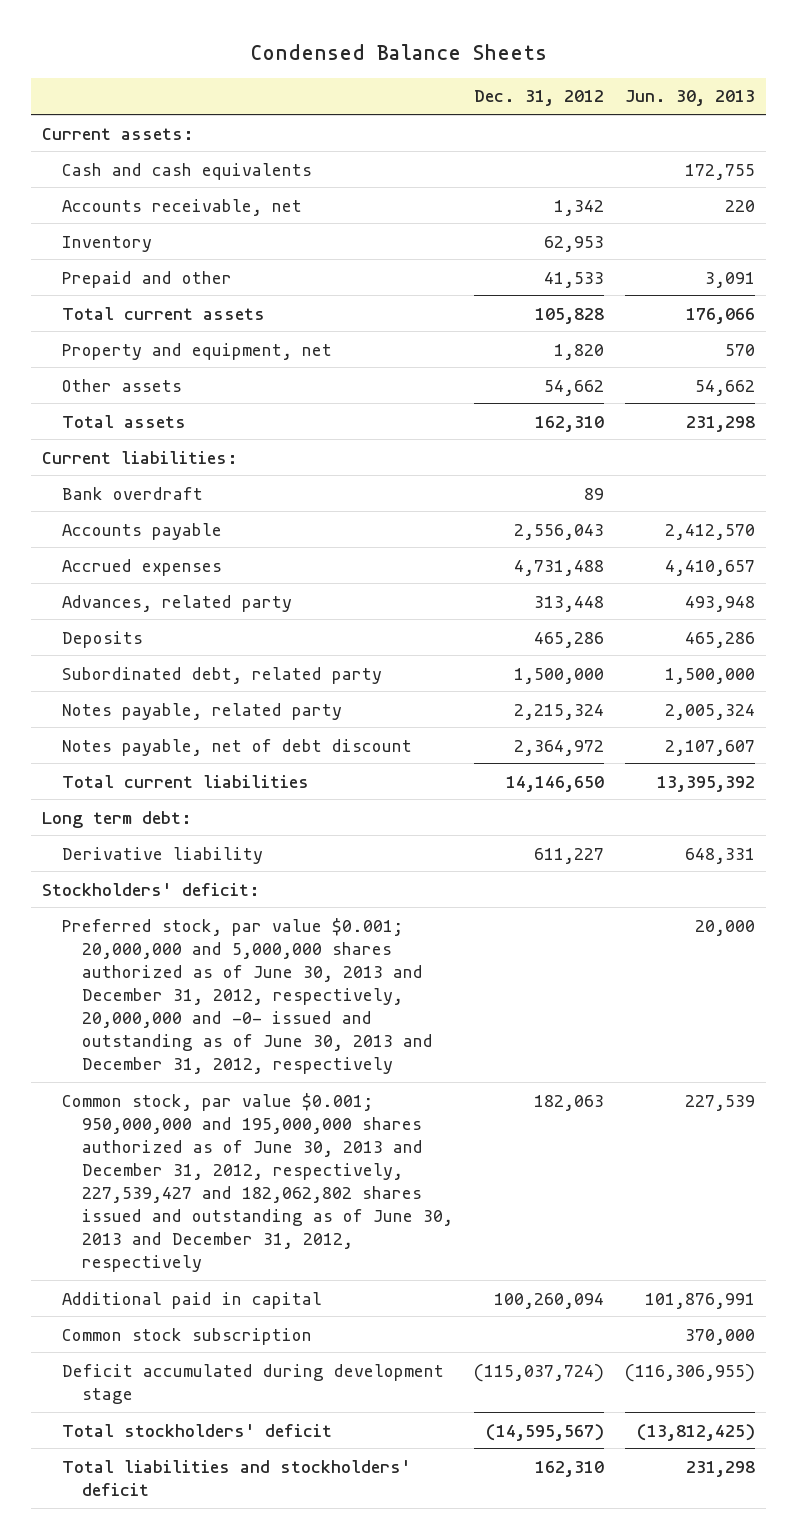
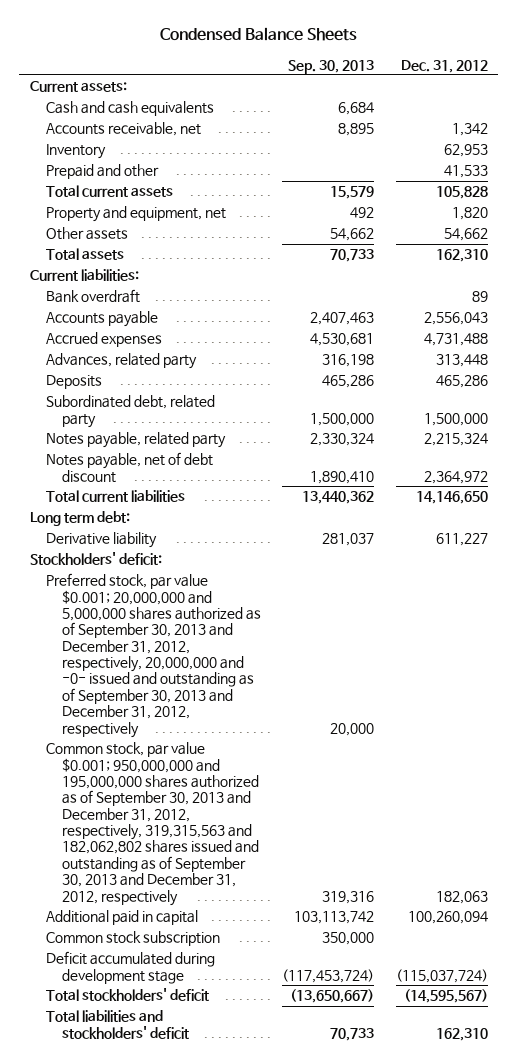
[625,90,756,107] Jun. 30, 2013 -> none
none -> [288,59,375,74] Sep. 30, 2013
[62,917,434,1075] Preferred stock, par value $0.001; 20,000,000 and 5,000,000 shares authorized as of June 30, 2013 and December 31, 2012, respectively, 20,000,000 and -0- issued and outstanding as of June 30, 2013 and December 31, 2012, respectively -> [45,573,261,738] Preferred stock, par value $0.001; 20,000,000 and 5,000,000 shares authorized as of September 30, 2013 and December 31, 2012, respectively, 20,000,000 and -0- issued and outstanding as of September 30, 2013 and December 31, 2012, respectively
[62,1092,454,1273] Common stock, par value $0.001; 950,000,000 and 195,000,000 shares authorized as of June 30, 2013 and December 31, 2012, respectively, 227,539,427 and 182,062,802 shares issued and outstanding as of June 30, 2013 and December 31, 2012, respectively -> [45,742,259,906] Common stock, par value $0.001; 950,000,000 and 195,000,000 shares authorized as of September 30, 2013 and December 31, 2012, respectively, 319,315,563 and 182,062,802 shares issued and outstanding as of September 30, 2013 and December 31, 2012, respectively

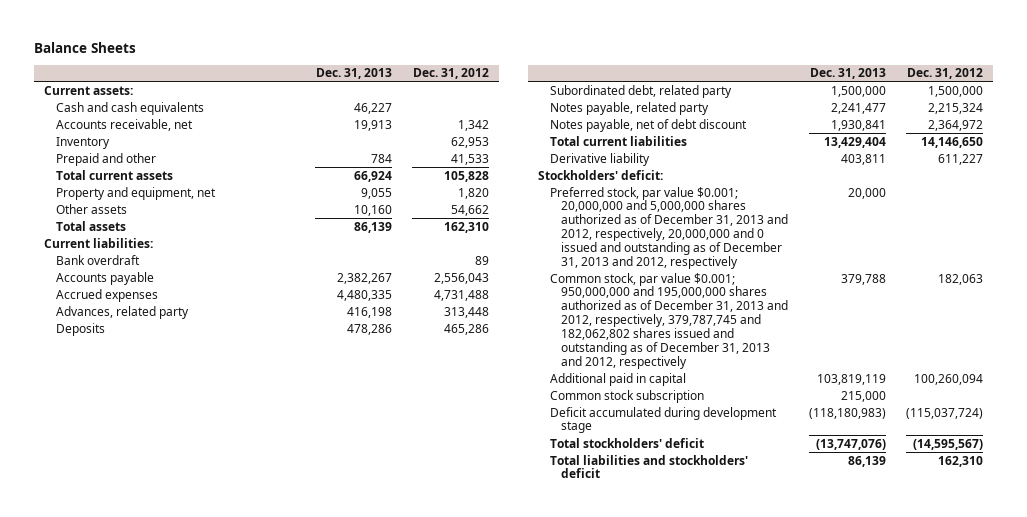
[159,27,357,42] Condensed Balance Sheets -> [34,41,137,53] Balance Sheets
[288,59,375,74] Sep. 30, 2013 -> none
none -> [315,68,392,80] Dec. 31, 2013
[29,511,130,527] Long term debt: -> none
[45,573,261,738] Preferred stock, par value $0.001; 20,000,000 and 5,000,000 shares authorized as of September 30, 2013 and December 31, 2012, respectively, 20,000,000 and -0- issued and outstanding as of September 30, 2013 and December 31, 2012, respectively -> [549,186,789,269] Preferred stock, par value $0.001; 20,000,000 and 5,000,000 shares authorized as of December 31, 2013 and 2012, respectively, 20,000,000 and 0 issued and outstanding as of December 31, 2013 and 2012, respectively
[45,742,259,906] Common stock, par value $0.001; 950,000,000 and 195,000,000 shares authorized as of September 30, 2013 and December 31, 2012, respectively, 319,315,563 and 182,062,802 shares issued and outstanding as of September 30, 2013 and December 31, 2012, respectively -> [549,272,789,369] Common stock, par value $0.001; 950,000,000 and 195,000,000 shares authorized as of December 31, 2013 and 2012, respectively, 379,787,745 and 182,062,802 shares issued and outstanding as of December 31, 2013 and 2012, respectively

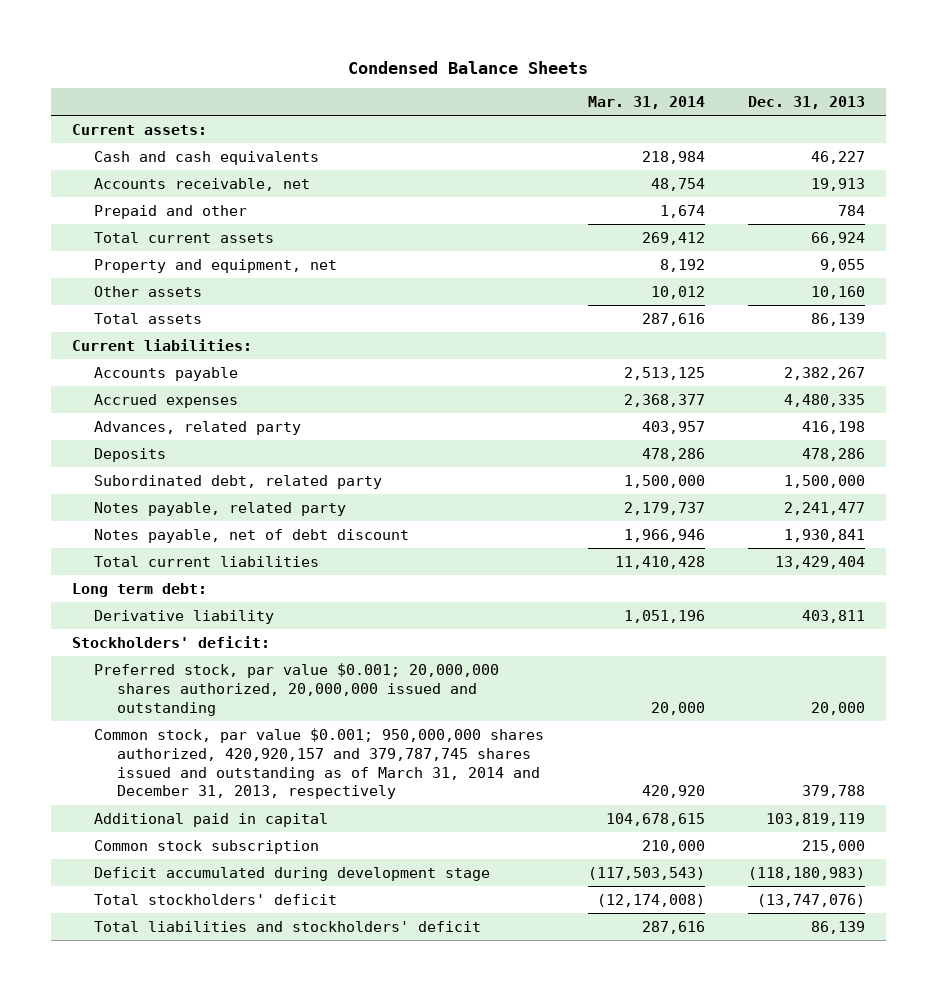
[34,41,137,53] Balance Sheets -> [348,60,589,74] Condensed Balance Sheets
[412,68,489,80] Dec. 31, 2012 -> none
none -> [587,96,705,110] Mar. 31, 2014
[55,136,110,149] Inventory -> none
[55,254,140,265] Bank overdraft -> none
none -> [72,582,208,597] Long term debt:
[549,186,789,269] Preferred stock, par value $0.001; 20,000,000 and 5,000,000 shares authorized as of December 31, 2013 and 2012, respectively, 20,000,000 and 0 issued and outstanding as of December 31, 2013 and 2012, respectively -> [94,662,500,716] Preferred stock, par value $0.001; 20,000,000 shares authorized, 20,000,000 issued and outstanding
[549,272,789,369] Common stock, par value $0.001; 950,000,000 and 195,000,000 shares authorized as of December 31, 2013 and 2012, respectively, 379,787,745 and 182,062,802 shares issued and outstanding as of December 31, 2013 and 2012, respectively -> [94,727,545,800] Common stock, par value $0.001; 950,000,000 shares authorized, 420,920,157 and 379,787,745 shares issued and outstanding as of March 31, 2014 and December 31, 2013, respectively

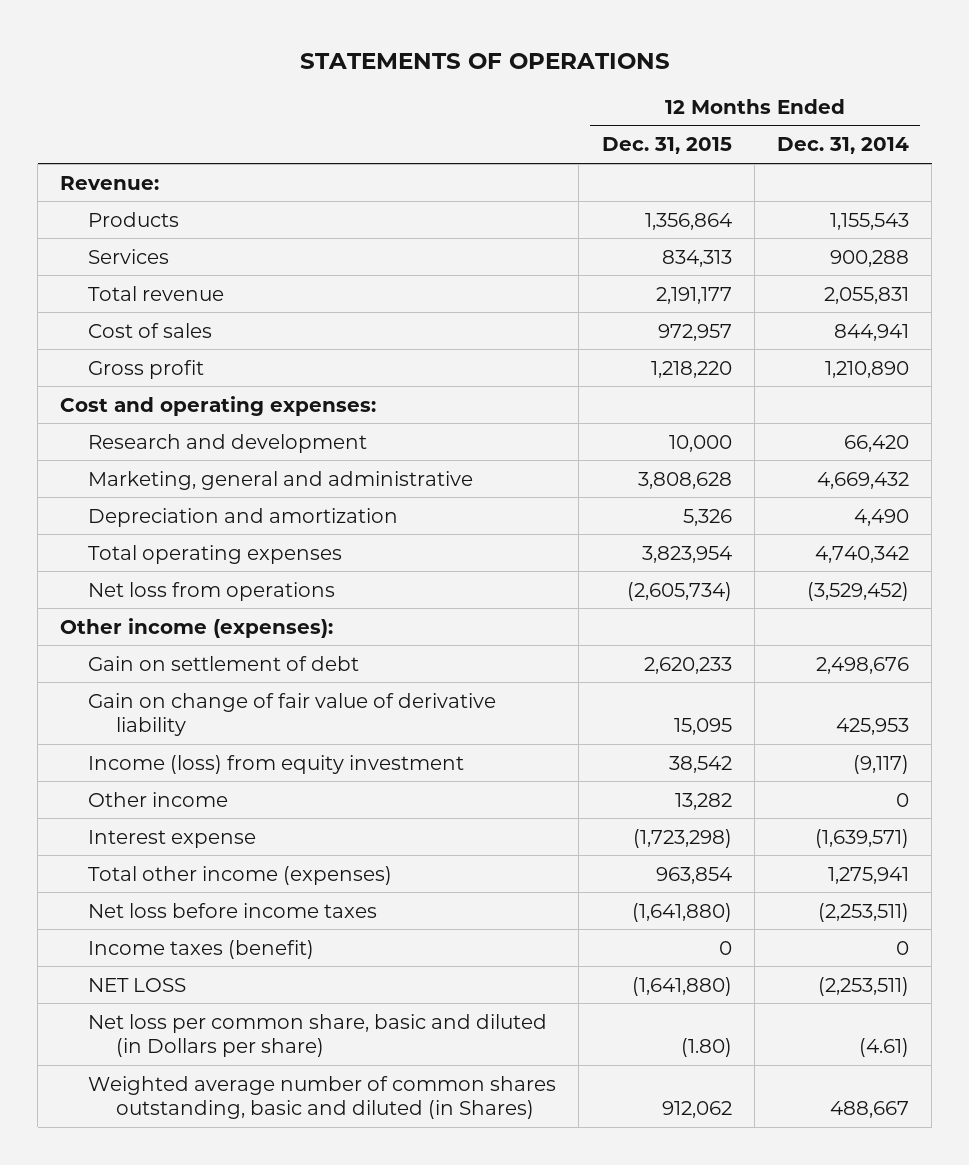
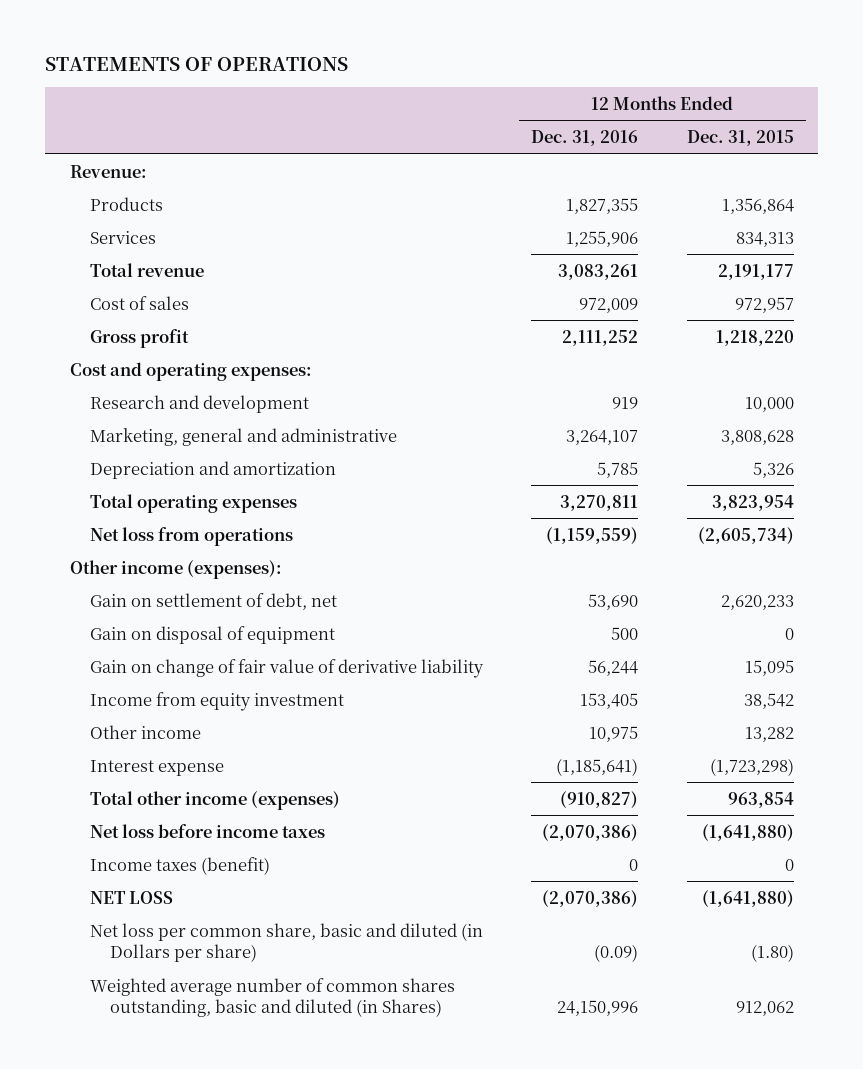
[777,137,910,155] Dec. 31, 2014 -> none
none -> [531,130,639,147] Dec. 31, 2016
[88,655,360,671] Gain on settlement of debt -> [90,592,338,610] Gain on settlement of debt, net
none -> [90,625,336,644] Gain on disposal of equipment
[88,754,465,774] Income (loss) from equity investment -> [90,691,345,711] Income from equity investment

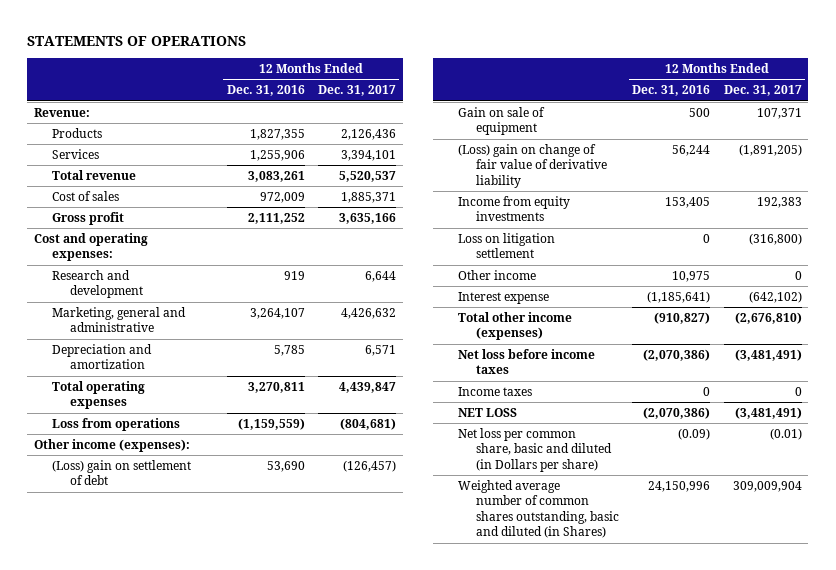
[686,130,794,147] Dec. 31, 2015 -> none
none -> [318,85,397,97] Dec. 31, 2017
[90,526,294,546] Net loss from operations -> [52,417,181,431] Loss from operations
[90,592,338,610] Gain on settlement of debt, net -> [52,459,192,486] (Loss) gain on settlement of debt
[90,625,336,644] Gain on disposal of equipment -> [457,106,545,136] Gain on sale of equipment
[90,658,485,678] Gain on change of fair value of derivative liability -> [457,143,607,188] (Loss) gain on change of fair value of derivative liability
[90,691,345,711] Income from equity investment -> [457,195,570,222] Income from equity investments
none -> [457,232,555,259] Loss on litigation settlement
[90,856,271,875] Income taxes (benefit) -> [457,386,532,396] Income taxes

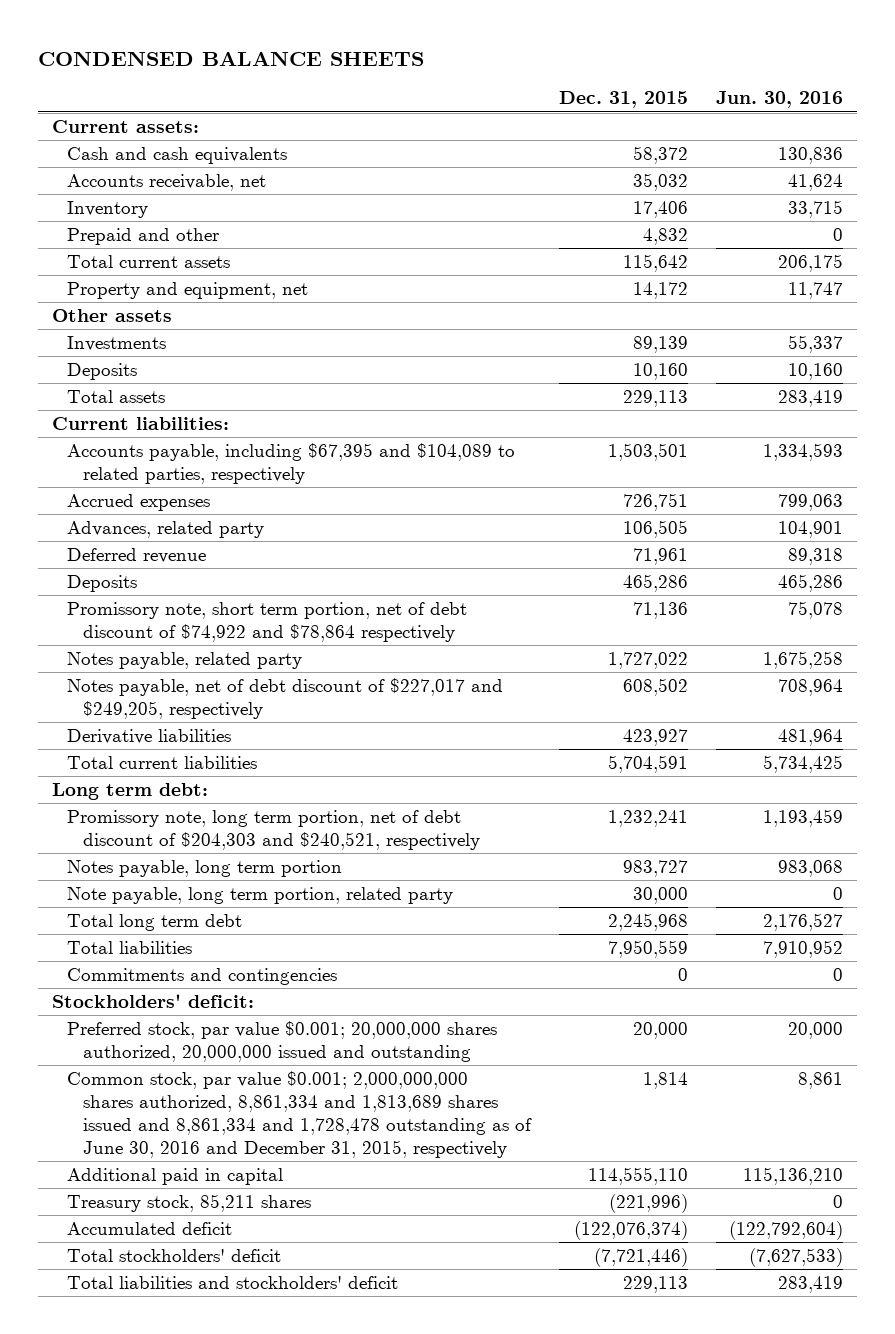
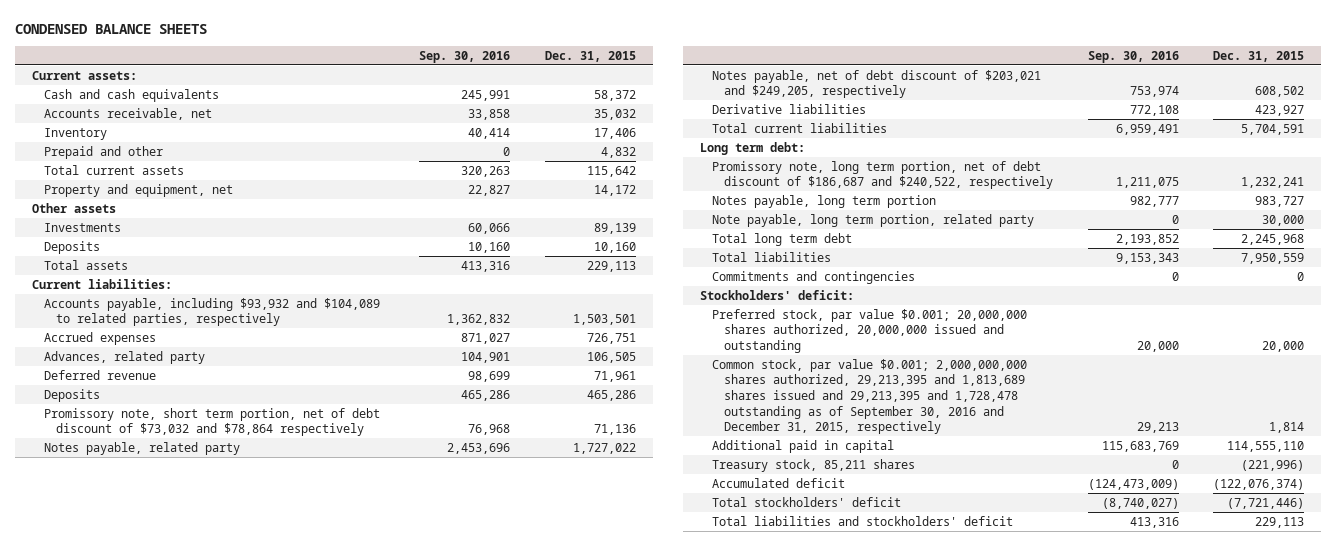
[715,91,843,109] Jun. 30, 2016 -> none
none -> [419,50,511,63] Sep. 30, 2016
[67,443,516,484] Accounts payable, including $67,395 and $104,089 to related parties, respectively -> [44,297,381,327] Accounts payable, including $93,932 and $104,089 to related parties, respectively
[67,602,468,642] Promissory note, short term portion, net of debt discount of $74,922 and $78,864 respectively -> [44,407,381,437] Promissory note, short term portion, net of debt discount of $73,032 and $78,864 respectively
[67,678,504,719] Notes payable, net of debt discount of $227,017 and $249,205, respectively -> [712,69,1042,99] Notes payable, net of debt discount of $203,021 and $249,205, respectively
[67,810,481,850] Promissory note, long term portion, net of debt discount of $204,303 and $240,521, respectively -> [712,160,1054,190] Promissory note, long term portion, net of debt discount of $186,687 and $240,522, respectively
[67,1071,533,1158] Common stock, par value $0.001; 2,000,000,000 shares authorized, 8,861,334 and 1,813,689 shares issued and 8,861,334 and 1,728,478 outstanding as of June 30, 2016 and December 31, 2015, respectively -> [712,358,1028,435] Common stock, par value $0.001; 2,000,000,000 shares authorized, 29,213,395 and 1,813,689 shares issued and 29,213,395 and 1,728,478 outstanding as of September 30, 2016 and December 31, 2015, respectively

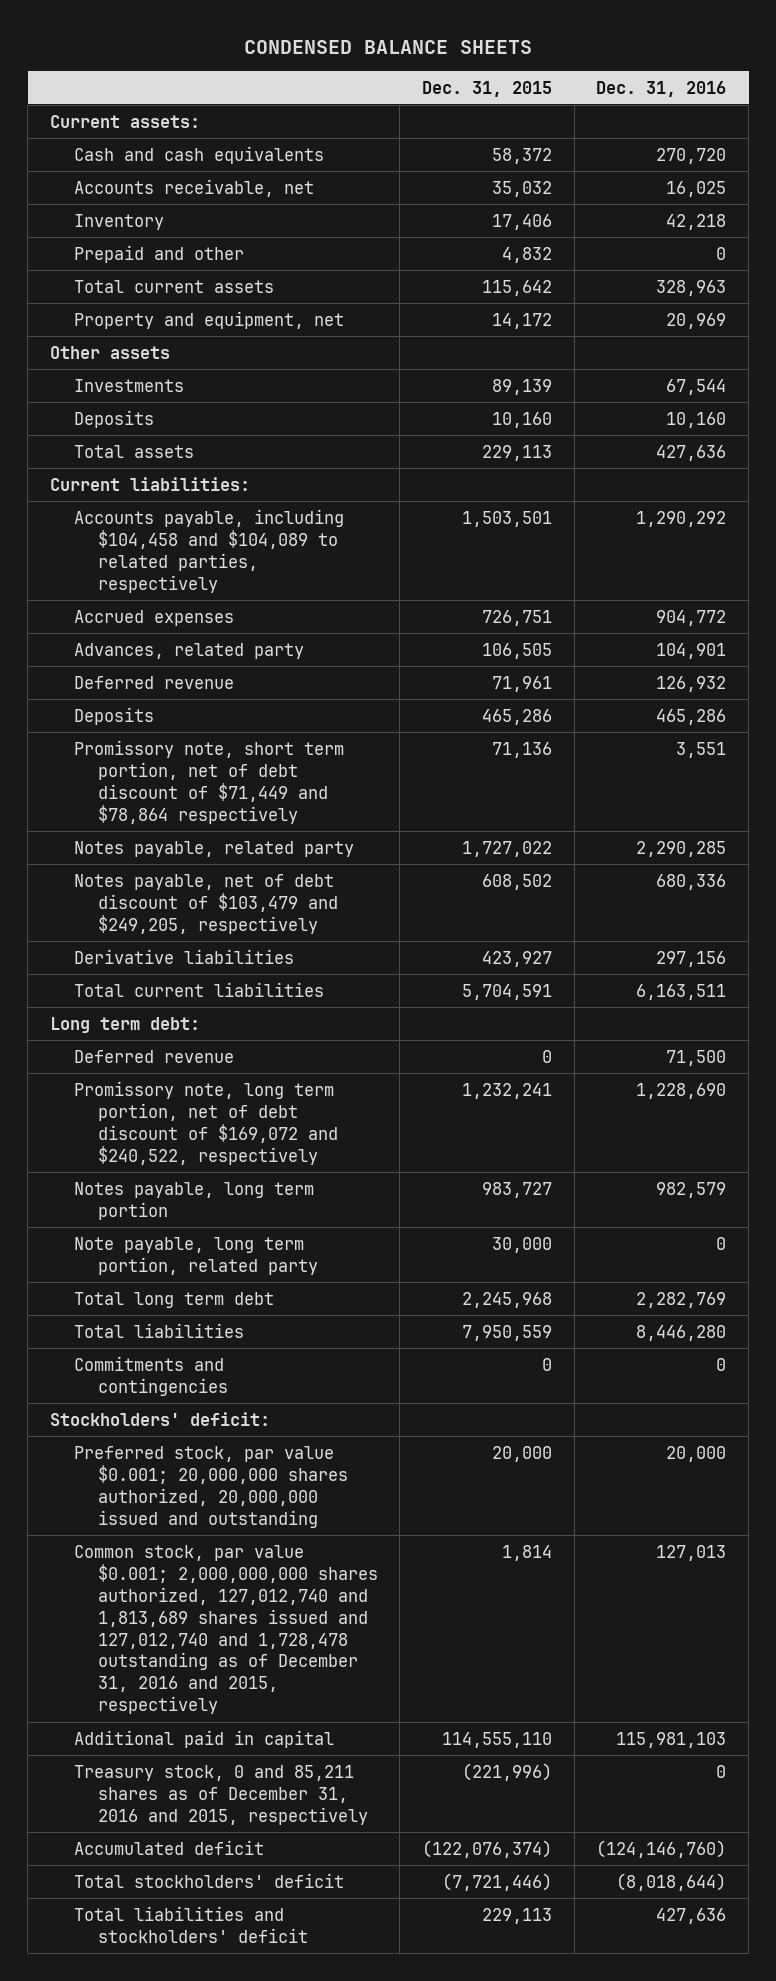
[419,50,511,63] Sep. 30, 2016 -> none
none -> [596,80,727,97] Dec. 31, 2016
[44,297,381,327] Accounts payable, including $93,932 and $104,089 to related parties, respectively -> [73,508,344,593] Accounts payable, including $104,458 and $104,089 to related parties, respectively
[44,407,381,437] Promissory note, short term portion, net of debt discount of $73,032 and $78,864 respectively -> [73,739,344,824] Promissory note, short term portion, net of debt discount of $71,449 and $78,864 respectively
[712,69,1042,99] Notes payable, net of debt discount of $203,021 and $249,205, respectively -> [73,873,338,934] Notes payable, net of debt discount of $103,479 and $249,205, respectively
none -> [73,1049,234,1063] Deferred revenue
[712,160,1054,190] Promissory note, long term portion, net of debt discount of $186,687 and $240,522, respectively -> [73,1080,338,1165] Promissory note, long term portion, net of debt discount of $169,072 and $240,522, respectively
[712,358,1028,435] Common stock, par value $0.001; 2,000,000,000 shares authorized, 29,213,395 and 1,813,689 shares issued and 29,213,395 and 1,728,478 outstanding as of September 30, 2016 and December 31, 2015, respectively -> [73,1544,378,1715] Common stock, par value $0.001; 2,000,000,000 shares authorized, 127,012,740 and 1,813,689 shares issued and 127,012,740 and 1,728,478 outstanding as of December 31, 2016 and 2015, respectively
[712,458,916,472] Treasury stock, 85,211 shares -> [73,1764,368,1825] Treasury stock, 0 and 85,211 shares as of December 31, 2016 and 2015, respectively

